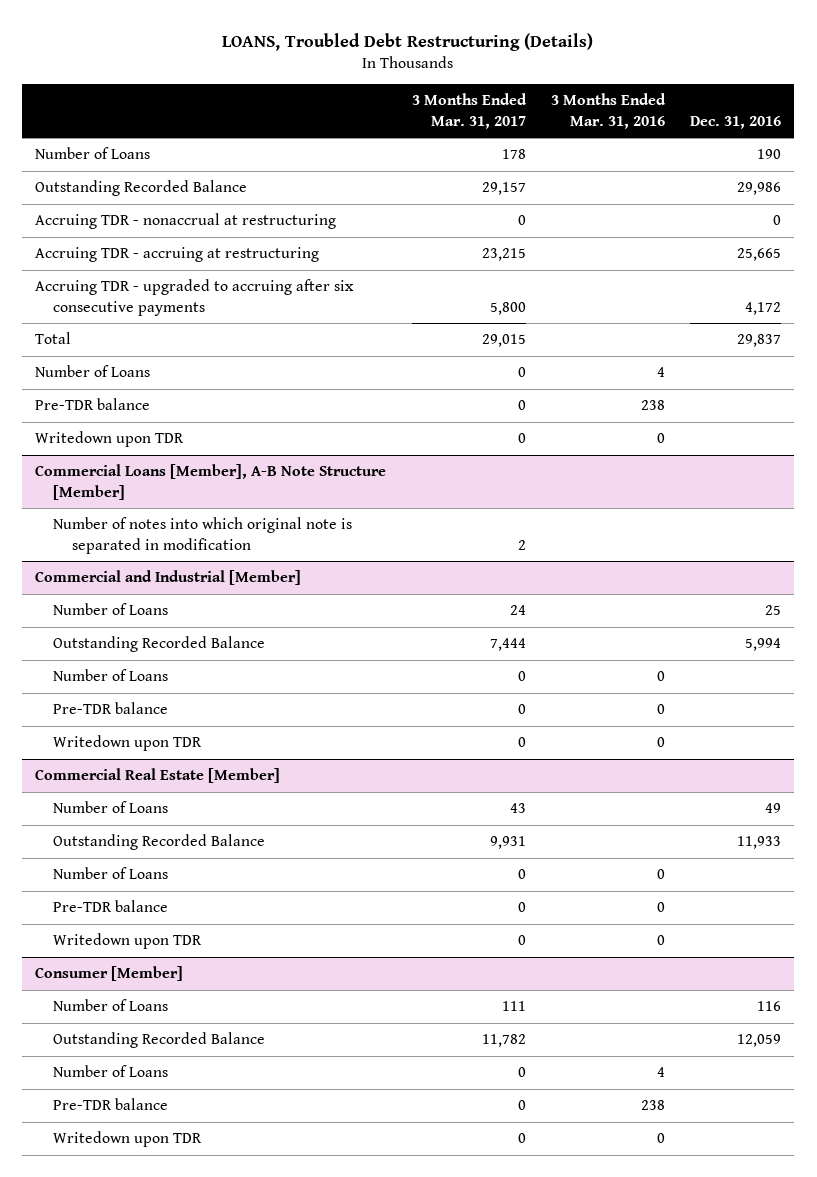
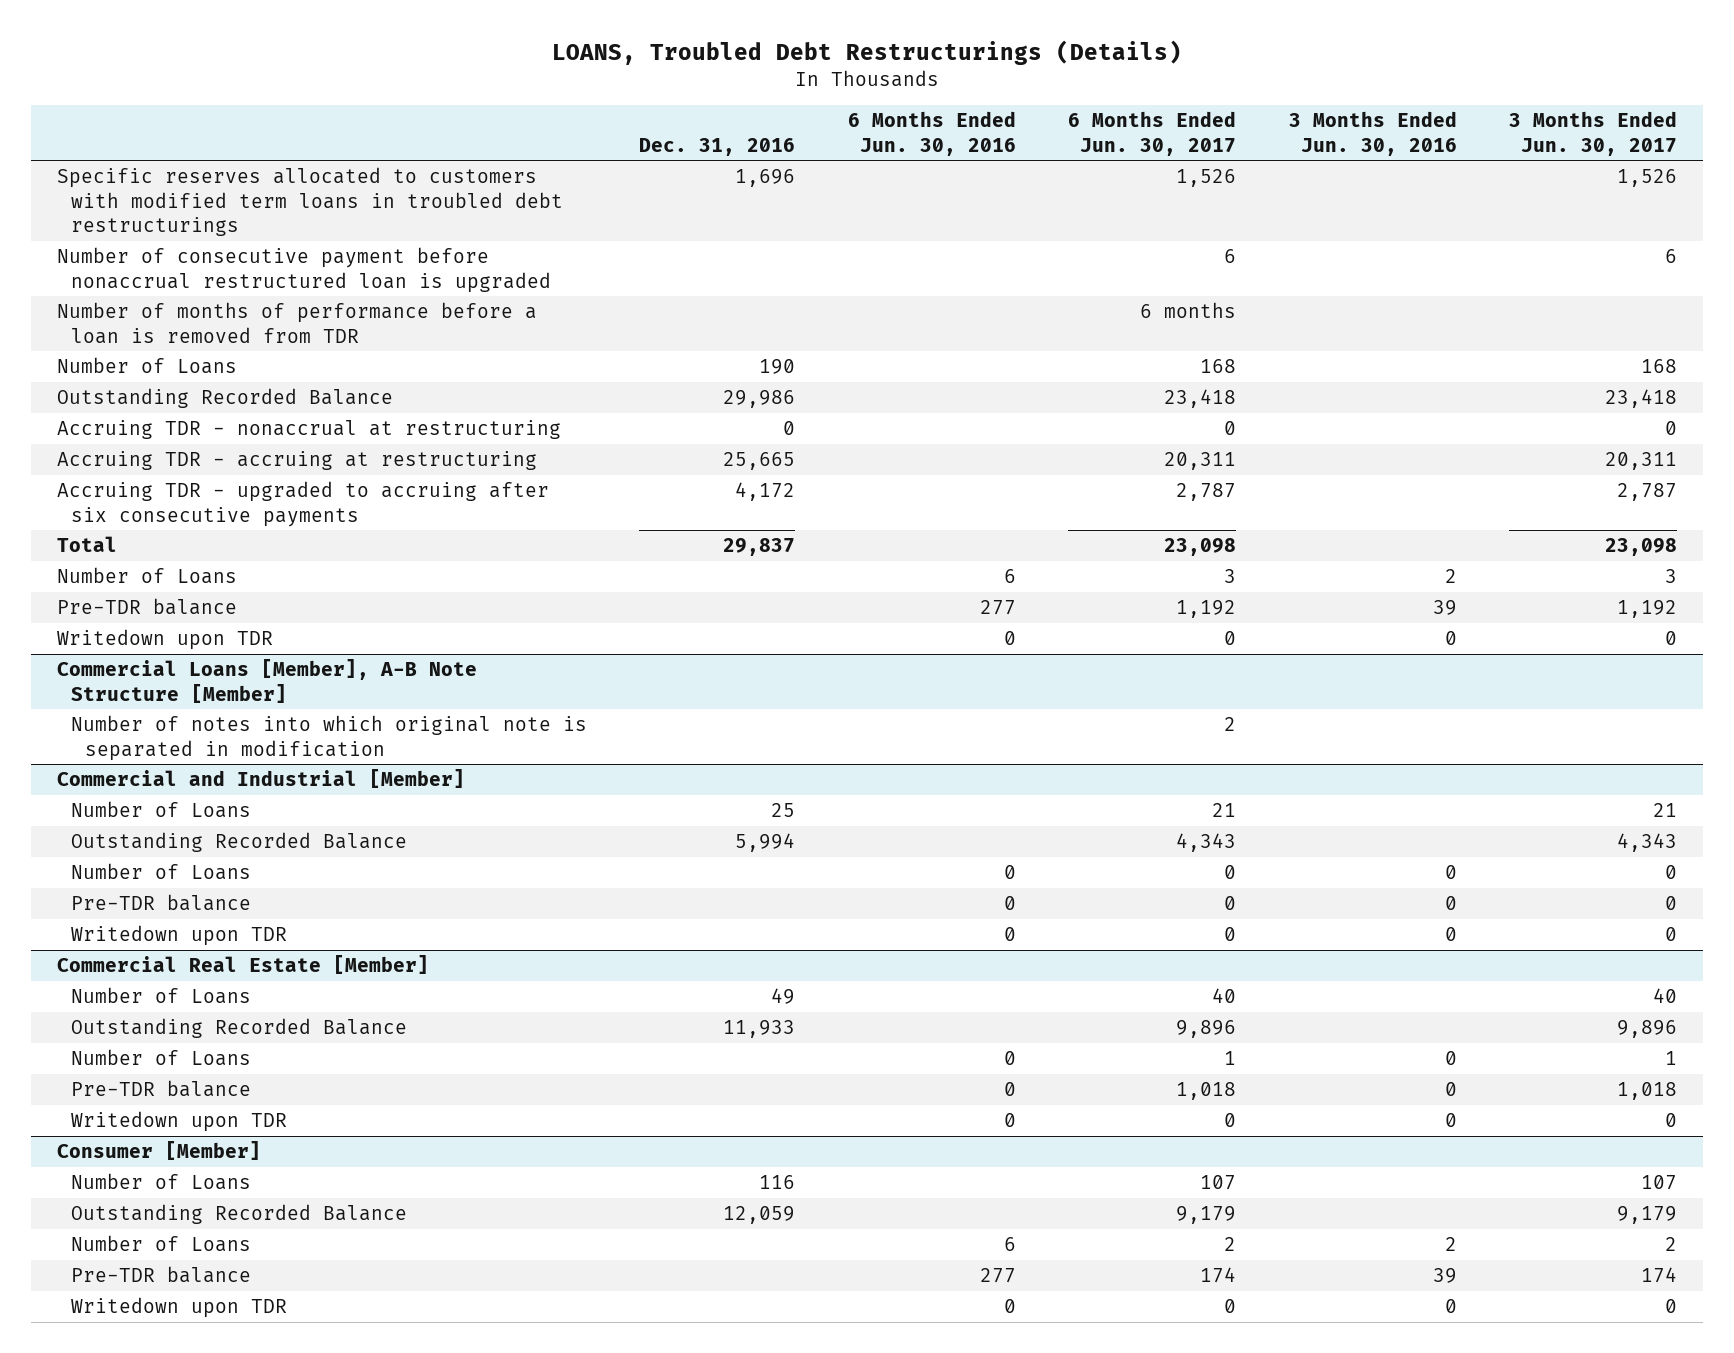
[222,32,594,51] LOANS, Troubled Debt Restructuring (Details) -> [552,40,1183,66] LOANS, Troubled Debt Restructurings (Details)
[411,93,527,129] 3 Months Ended Mar. 31, 2017 -> none
[551,93,667,129] 3 Months Ended Mar. 31, 2016 -> none
none -> [847,111,1016,156] 6 Months Ended Jun. 30, 2016
none -> [1068,111,1237,156] 6 Months Ended Jun. 30, 2017
none -> [1288,111,1457,156] 3 Months Ended Jun. 30, 2016
none -> [1509,111,1678,156] 3 Months Ended Jun. 30, 2017
none -> [57,166,563,237] Specific reserves allocated to customers with modified term loans in troubled debt restructurings
none -> [57,246,551,293] Number of consecutive payment before nonaccrual restructured loan is upgraded
none -> [57,301,538,344] Number of months of performance before a loan is removed from TDR

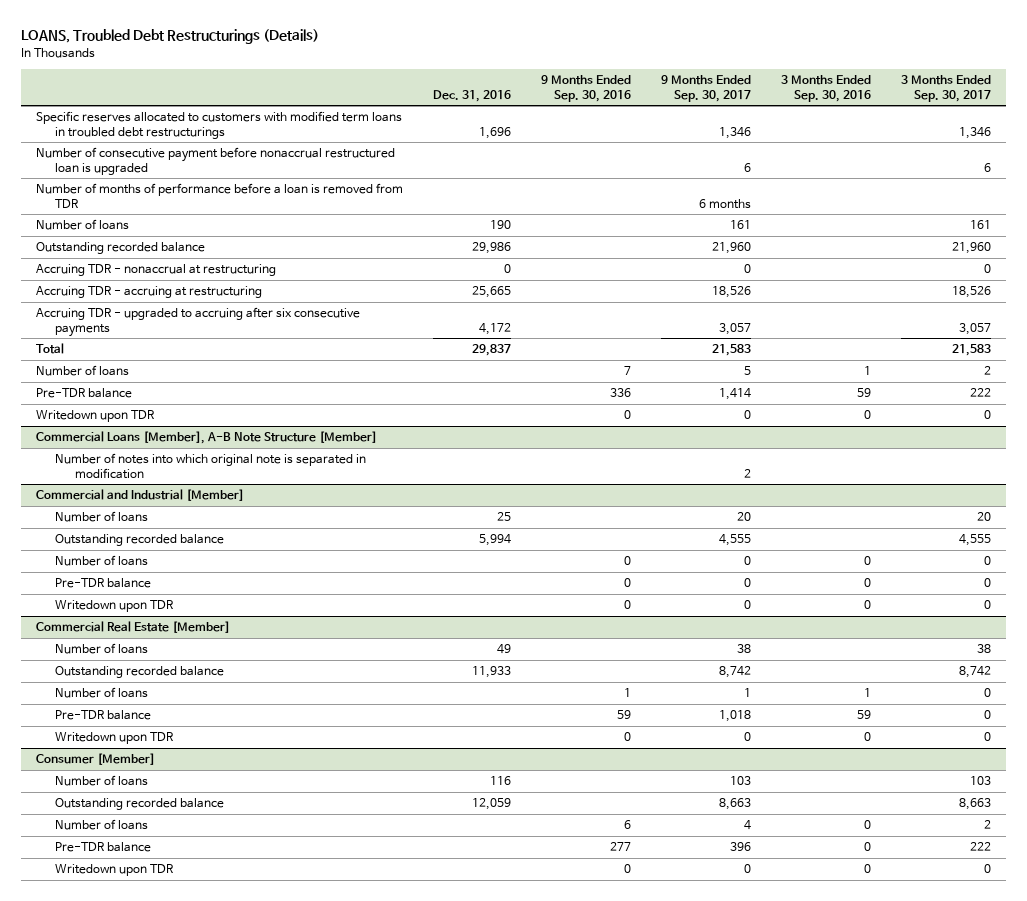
[847,111,1016,156] 6 Months Ended Jun. 30, 2016 -> none
[1068,111,1237,156] 6 Months Ended Jun. 30, 2017 -> none
[1288,111,1457,156] 3 Months Ended Jun. 30, 2016 -> none
[1509,111,1678,156] 3 Months Ended Jun. 30, 2017 -> none
none -> [540,74,631,102] 9 Months Ended Sep. 30, 2016
none -> [660,74,751,102] 9 Months Ended Sep. 30, 2017
none -> [780,74,871,102] 3 Months Ended Sep. 30, 2016
none -> [900,74,991,102] 3 Months Ended Sep. 30, 2017
[57,356,238,374] Number of Loans -> [36,219,130,231] Number of loans
[57,387,394,408] Outstanding Recorded Balance -> [36,242,206,255] Outstanding recorded balance
[57,566,238,584] Number of Loans -> [36,365,130,377] Number of loans
[70,800,251,818] Number of Loans -> [55,511,149,523] Number of loans
[70,831,407,852] Outstanding Recorded Balance -> [55,534,225,547] Outstanding recorded balance
[70,862,251,880] Number of Loans -> [55,555,149,567] Number of loans
[70,986,251,1004] Number of Loans -> [55,643,149,655] Number of loans
[70,1017,407,1038] Outstanding Recorded Balance -> [55,666,225,679] Outstanding recorded balance
[70,1048,251,1066] Number of Loans -> [55,687,149,699] Number of loans
[70,1172,251,1190] Number of Loans -> [55,775,149,787] Number of loans
[70,1203,407,1224] Outstanding Recorded Balance -> [55,798,225,811] Outstanding recorded balance
[70,1234,251,1252] Number of Loans -> [55,819,149,831] Number of loans

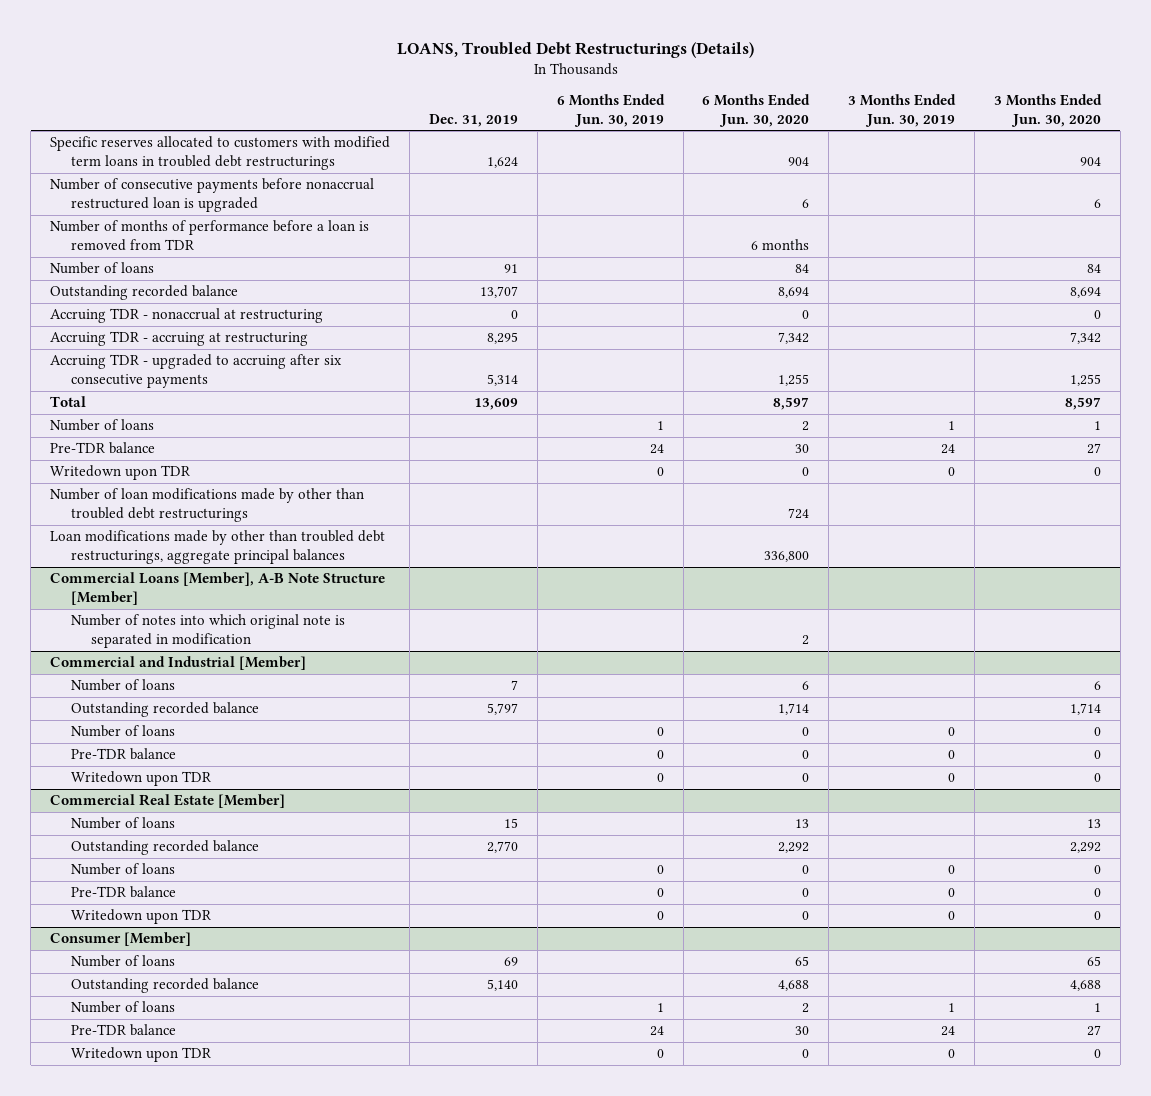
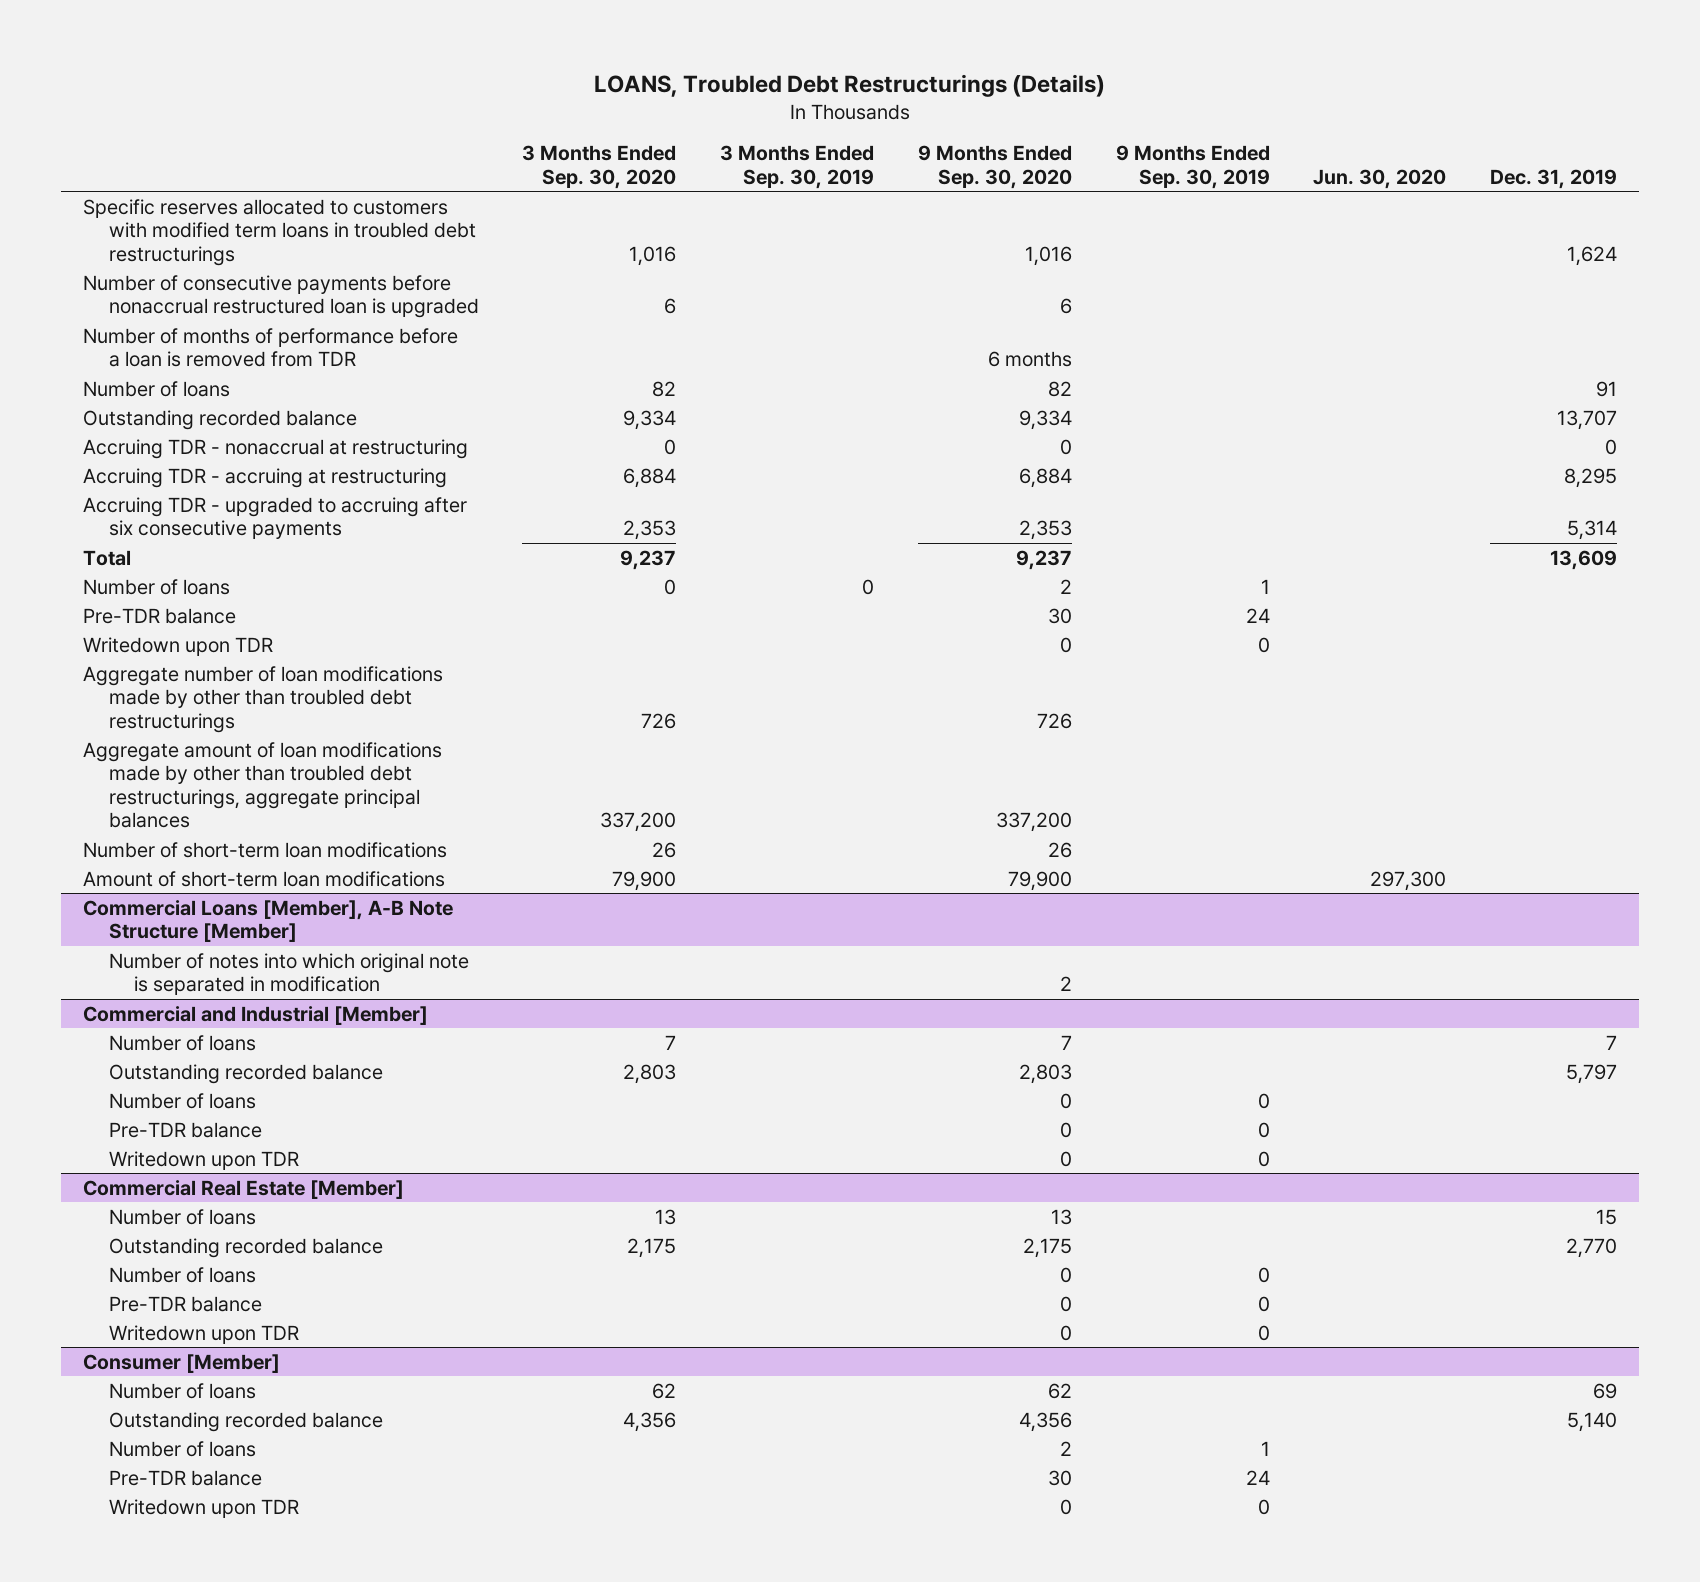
[556,93,665,127] 6 Months Ended Jun. 30, 2019 -> none
[702,93,811,127] 6 Months Ended Jun. 30, 2020 -> none
[848,93,957,127] 3 Months Ended Jun. 30, 2019 -> none
[993,93,1102,127] 3 Months Ended Jun. 30, 2020 -> none
none -> [522,145,677,189] 3 Months Ended Sep. 30, 2020
none -> [720,145,875,189] 3 Months Ended Sep. 30, 2019
none -> [917,145,1072,189] 9 Months Ended Sep. 30, 2020
none -> [1115,145,1270,189] 9 Months Ended Sep. 30, 2019
none -> [1313,168,1447,189] Jun. 30, 2020
[50,488,365,523] Number of loan modifications made by other than troubled debt restructurings -> [82,665,443,733] Aggregate number of loan modifications made by other than troubled debt restructurings
[50,530,386,565] Loan modifications made by other than troubled debt restructurings, aggregate principal balances -> [82,741,442,829] Aggregate amount of loan modifications made by other than troubled debt restructurings, aggregate principal balances
none -> [82,841,447,858] Number of short-term loan modifications
none -> [82,870,445,887] Amount of short-term loan modifications

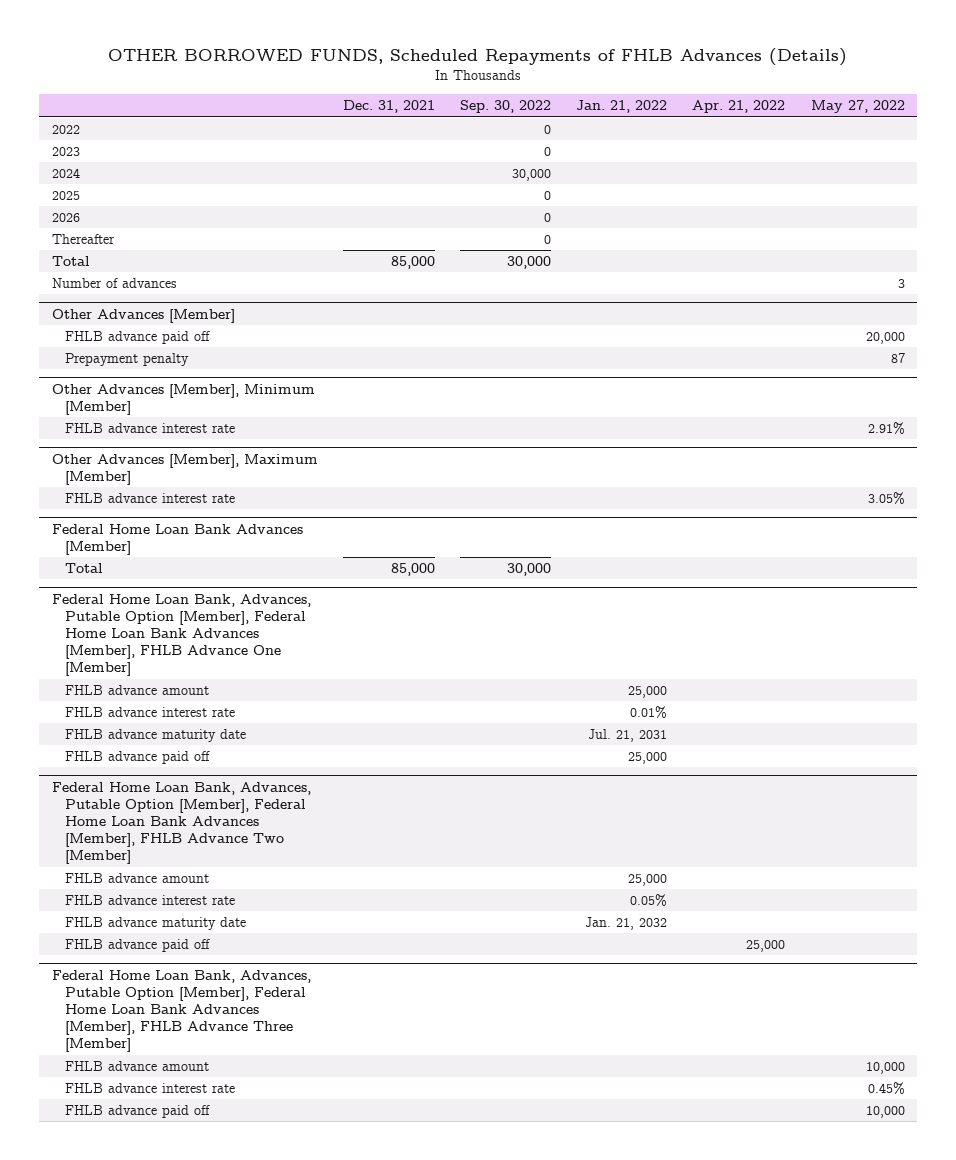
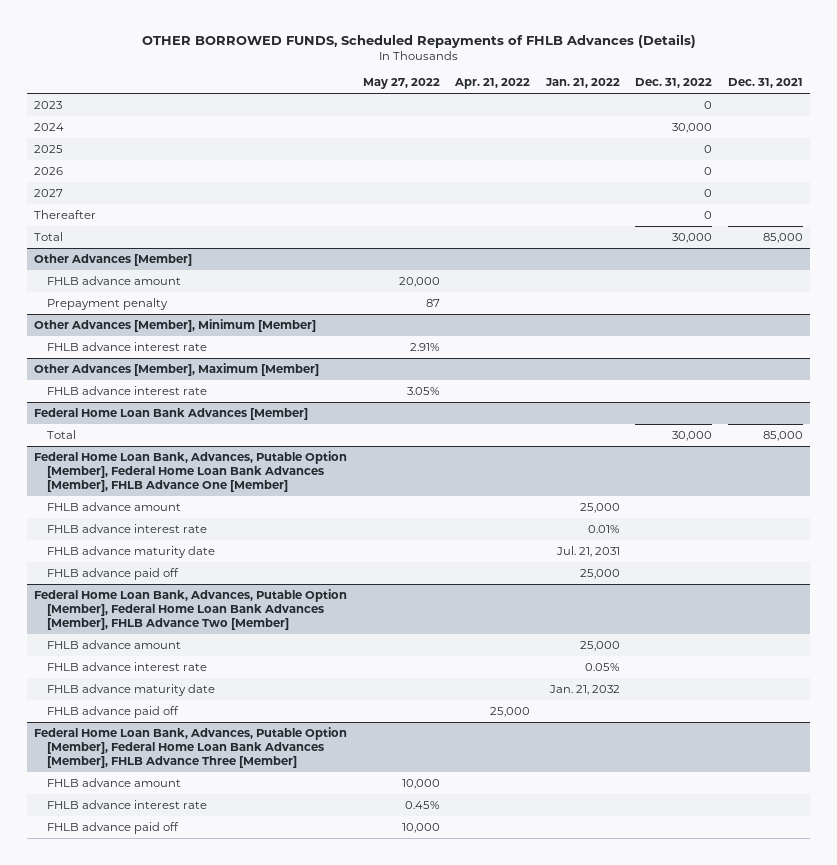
[460,100,552,114] Sep. 30, 2022 -> none
none -> [635,78,713,89] Dec. 31, 2022
[51,125,80,135] 2022 -> none
none -> [34,188,64,197] 2027
[51,278,177,289] Number of advances -> none
[65,331,211,345] FHLB advance paid off -> none
none -> [47,275,182,285] FHLB advance amount

